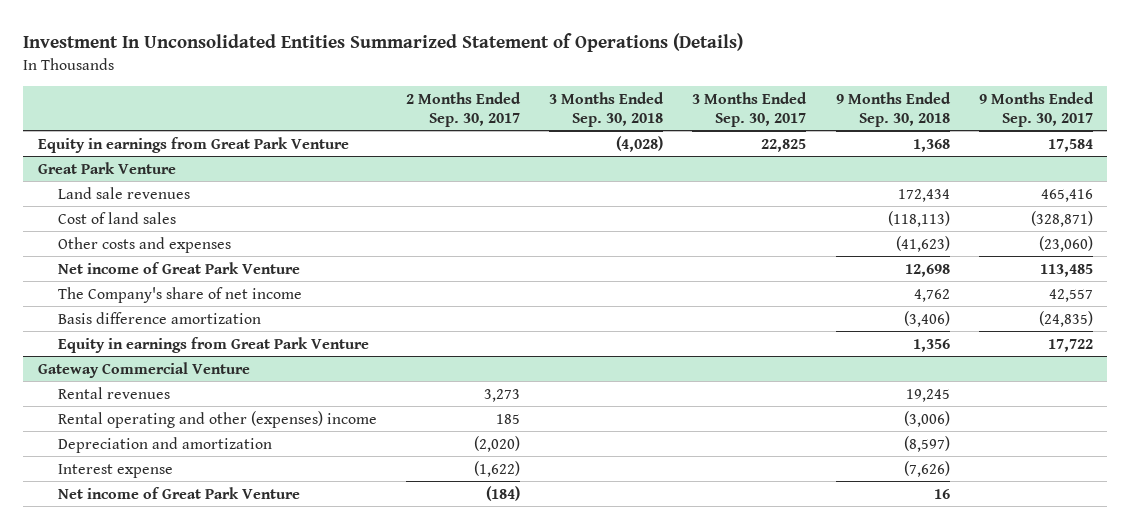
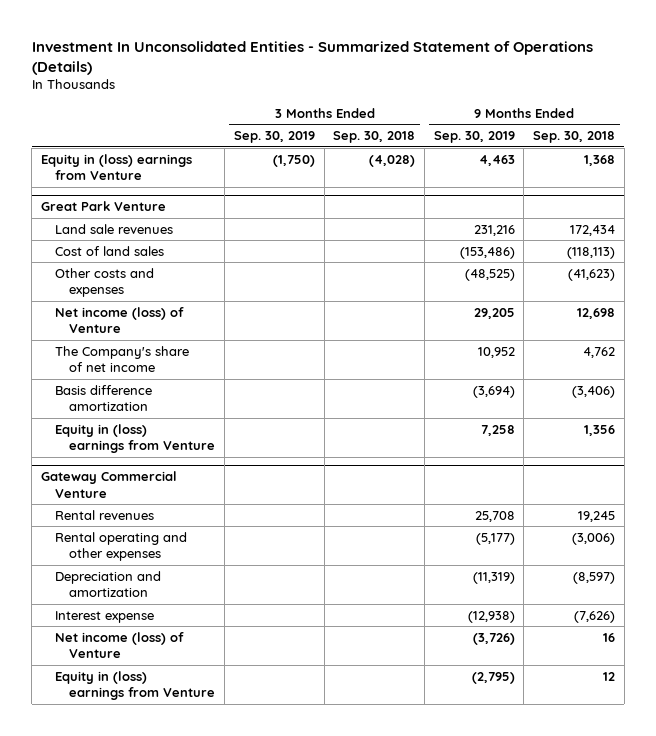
[23,33,744,53] Investment In Unconsolidated Entities Summarized Statement of Operations (Details) -> [31,40,593,75] Investment In Unconsolidated Entities - Summarized Statement of Operations (Details)
[406,91,522,127] 2 Months Ended Sep. 30, 2017 -> none
[692,91,808,127] 3 Months Ended Sep. 30, 2017 -> none
[978,91,1094,127] 9 Months Ended Sep. 30, 2017 -> none
none -> [233,131,315,144] Sep. 30, 2019
none -> [433,131,515,144] Sep. 30, 2019
[38,136,350,153] Equity in earnings from Great Park Venture -> [40,153,192,181] Equity in (loss) earnings from Venture
[58,261,301,274] Net income of Great Park Venture -> [55,306,185,334] Net income (loss) of Venture
[58,336,370,353] Equity in earnings from Great Park Venture -> [55,423,216,454] Equity in (loss) earnings from Venture
[58,410,378,428] Rental operating and other (expenses) income -> [55,531,188,562] Rental operating and other expenses
[58,486,301,499] Net income of Great Park Venture -> [55,631,185,659] Net income (loss) of Venture
none -> [55,670,216,701] Equity in (loss) earnings from Venture

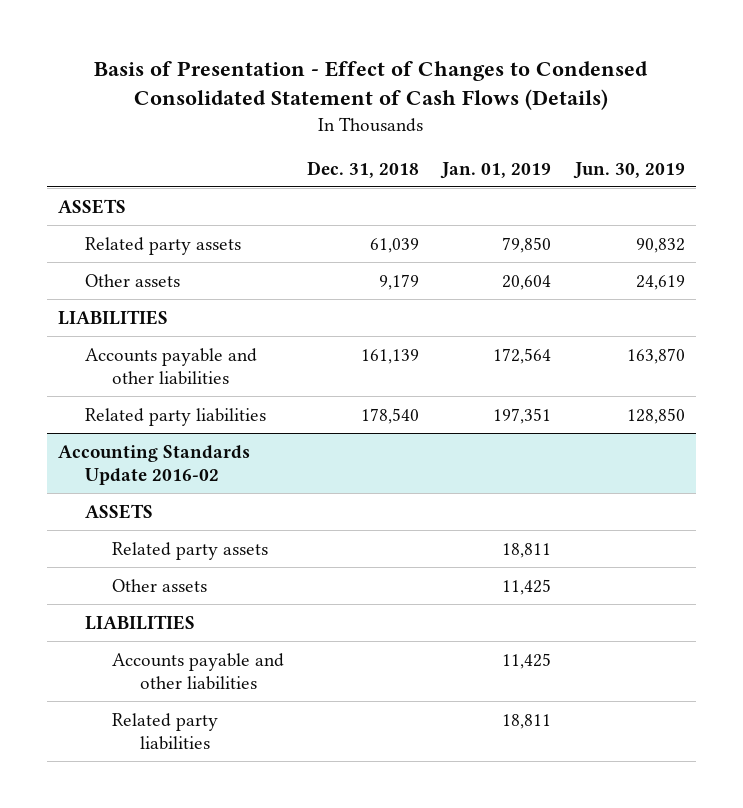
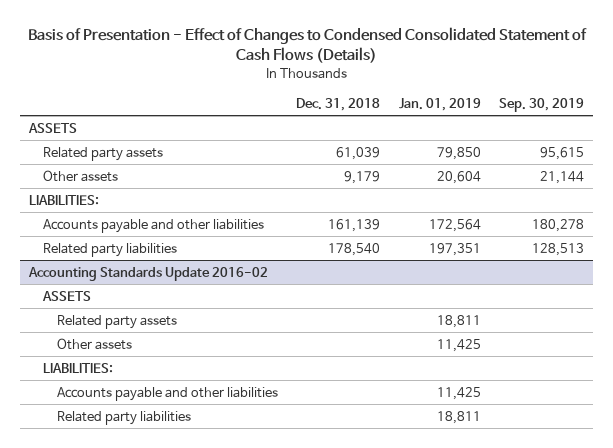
[572,161,685,179] Jun. 30, 2019 -> none
none -> [498,97,584,112] Sep. 30, 2019
[58,309,169,325] LIABILITIES -> [29,194,100,205] LIABILITIES:
[85,614,196,630] LIABILITIES -> [43,362,114,373] LIABILITIES:

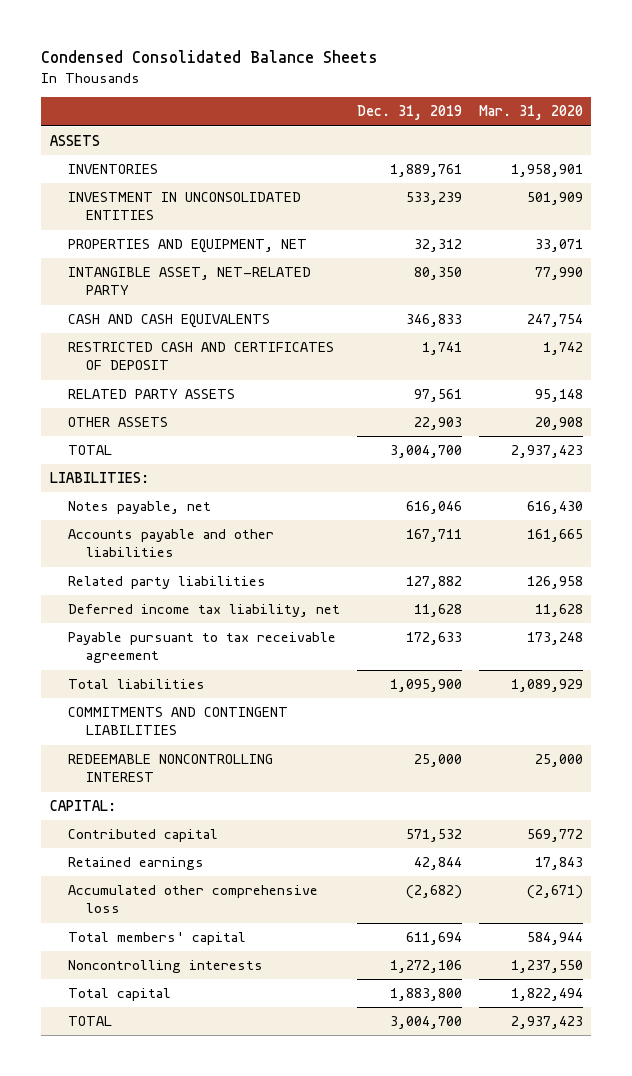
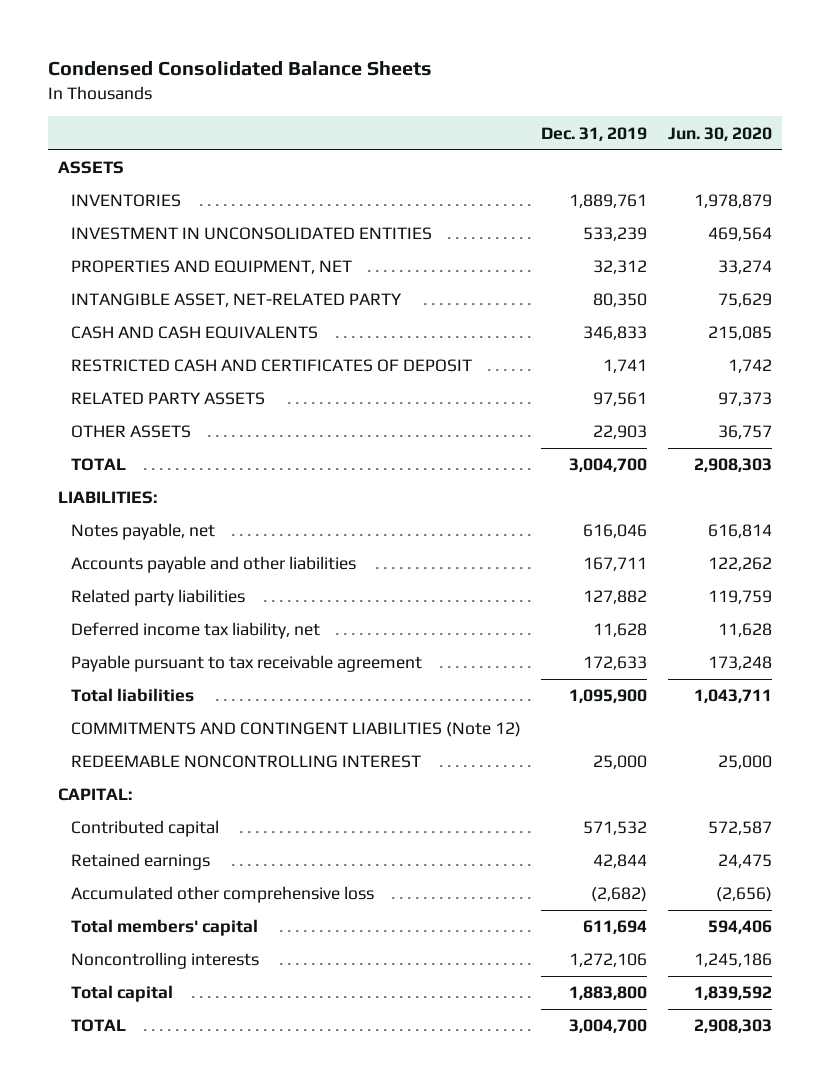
[478,105,583,121] Mar. 31, 2020 -> none
none -> [667,126,772,141] Jun. 30, 2020
[67,707,288,736] COMMITMENTS AND CONTINGENT LIABILITIES -> [70,722,521,738] COMMITMENTS AND CONTINGENT LIABILITIES (Note 12)

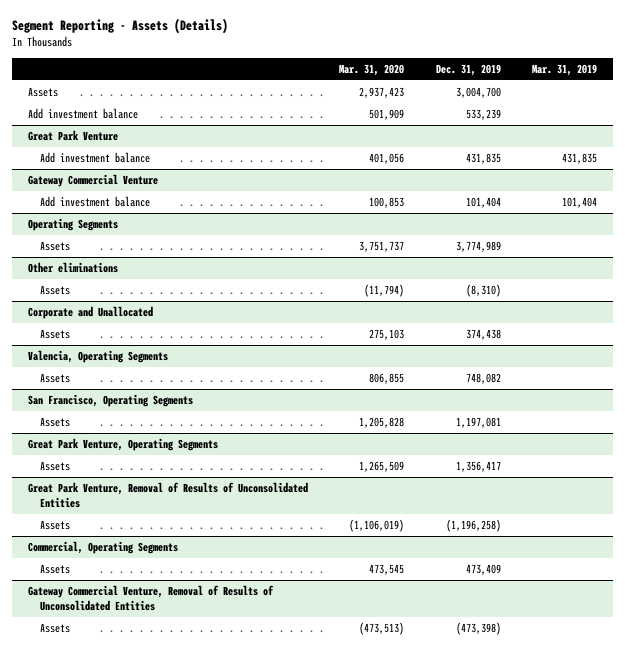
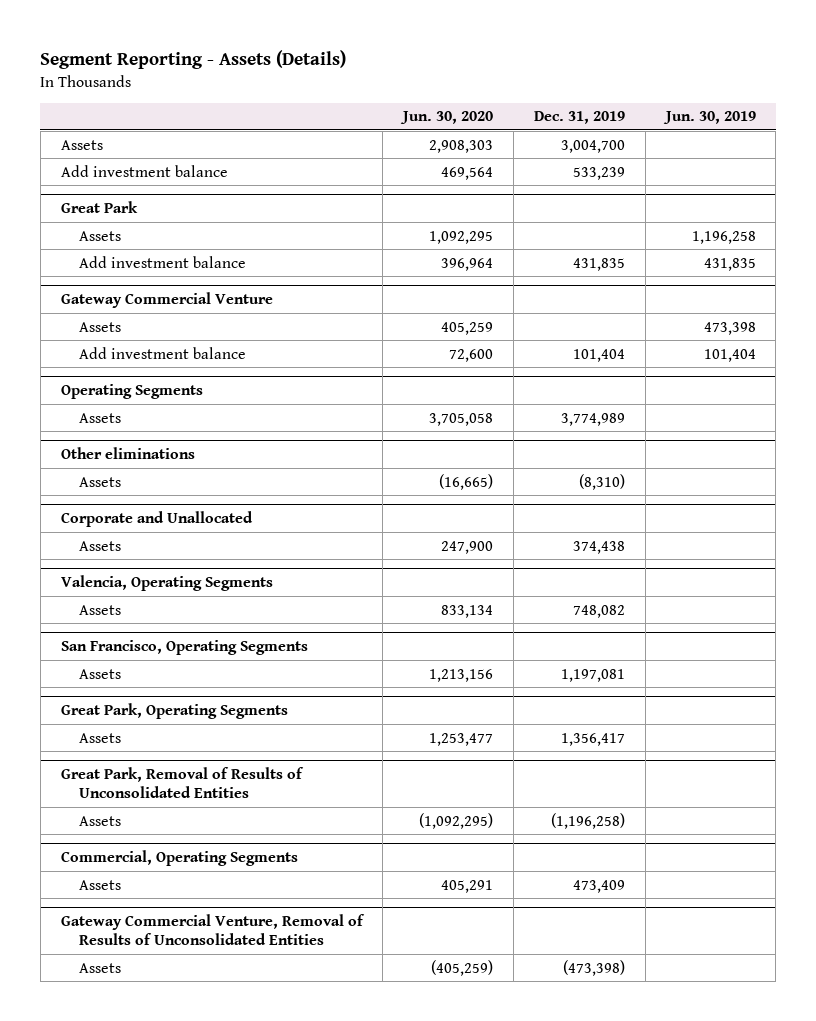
[339,63,405,76] Mar. 31, 2020 -> none
[532,63,598,76] Mar. 31, 2019 -> none
none -> [400,111,494,125] Jun. 30, 2020
none -> [662,111,756,125] Jun. 30, 2019
[28,130,119,142] Great Park Venture -> [60,201,138,214] Great Park
none -> [78,230,121,241] Assets
none -> [78,321,121,332] Assets
[28,438,219,452] Great Park Venture, Operating Segments -> [60,703,288,720] Great Park, Operating Segments
[28,482,309,508] Great Park Venture, Removal of Results of Unconsolidated Entities -> [60,767,304,799] Great Park, Removal of Results of Unconsolidated Entities

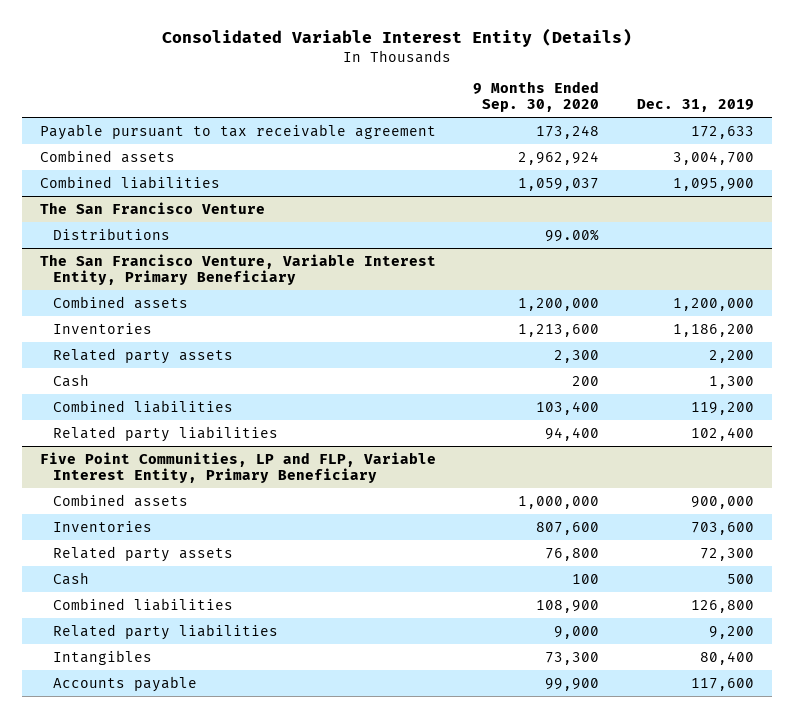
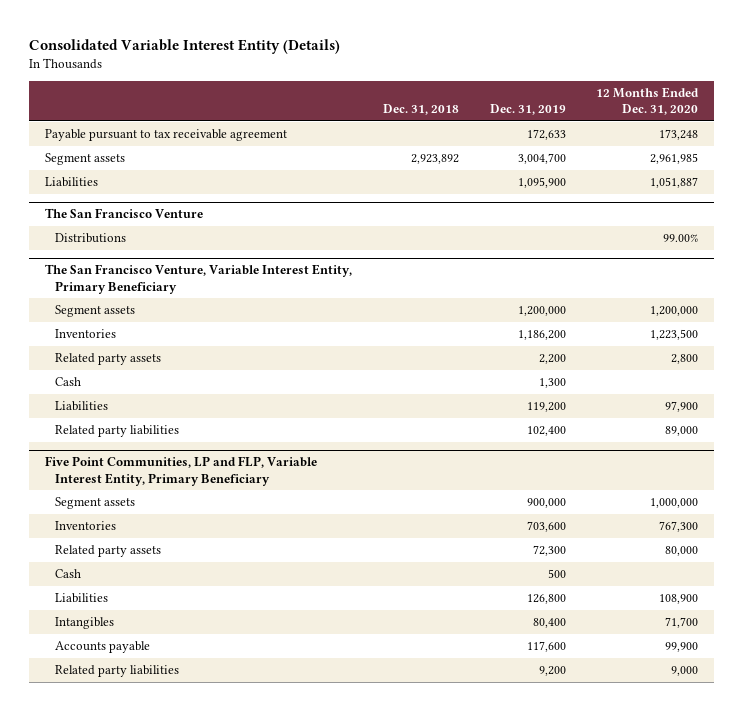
[473,80,600,113] 9 Months Ended Sep. 30, 2020 -> none
none -> [382,104,459,116] Dec. 31, 2018
none -> [596,86,700,116] 12 Months Ended Dec. 31, 2020
[40,149,176,163] Combined assets -> [44,153,125,166] Segment assets
[40,175,221,189] Combined liabilities -> [44,177,98,188] Liabilities
[53,295,189,309] Combined assets -> [54,305,135,318] Segment assets
[53,399,234,413] Combined liabilities -> [54,401,108,412] Liabilities
[53,493,189,507] Combined assets -> [54,497,135,510] Segment assets
[53,597,234,611] Combined liabilities -> [54,593,108,604] Liabilities
[53,623,279,640] Related party liabilities -> [54,665,179,678] Related party liabilities

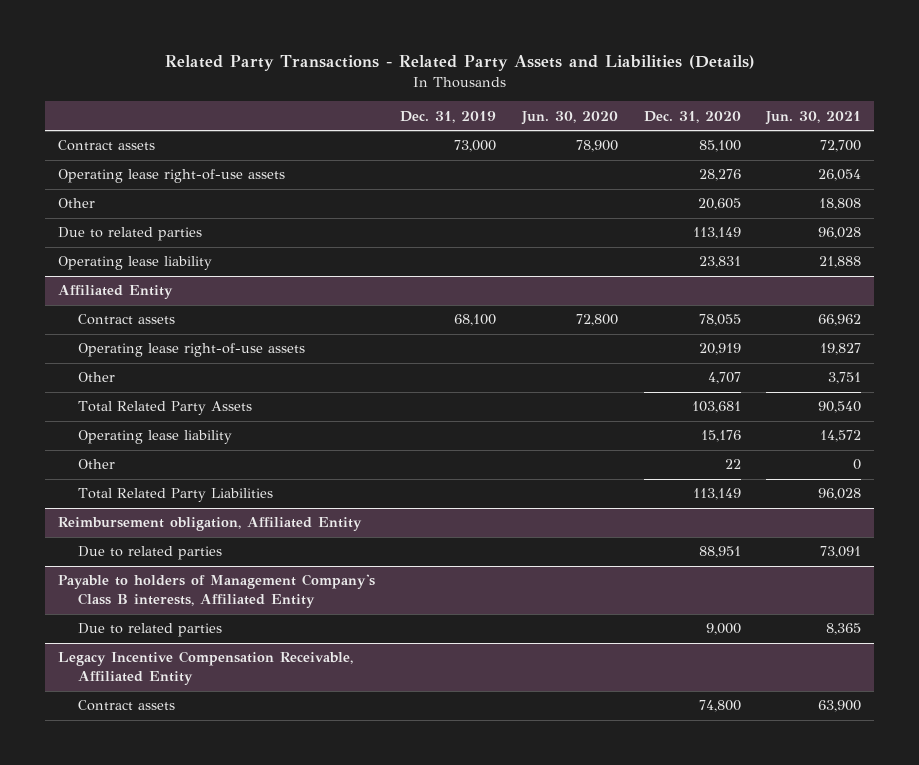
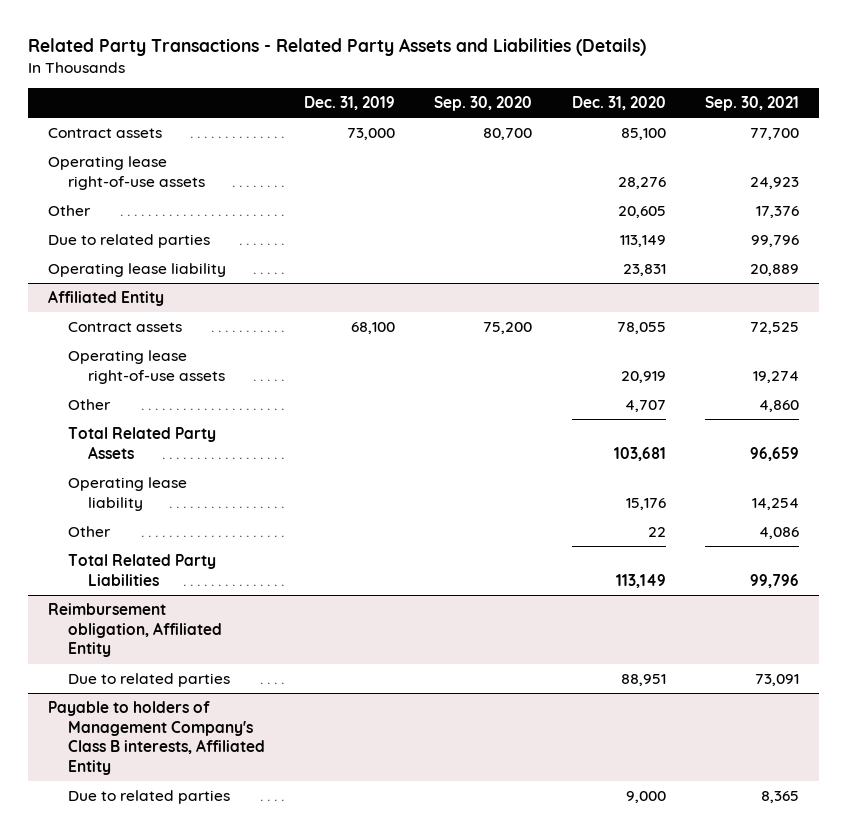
[521,110,619,125] Jun. 30, 2020 -> none
[765,110,862,125] Jun. 30, 2021 -> none
none -> [434,95,533,111] Sep. 30, 2020
none -> [705,95,800,111] Sep. 30, 2021
[57,651,353,686] Legacy Incentive Compensation Receivable, Affiliated Entity -> none
[77,700,175,712] Contract assets -> none

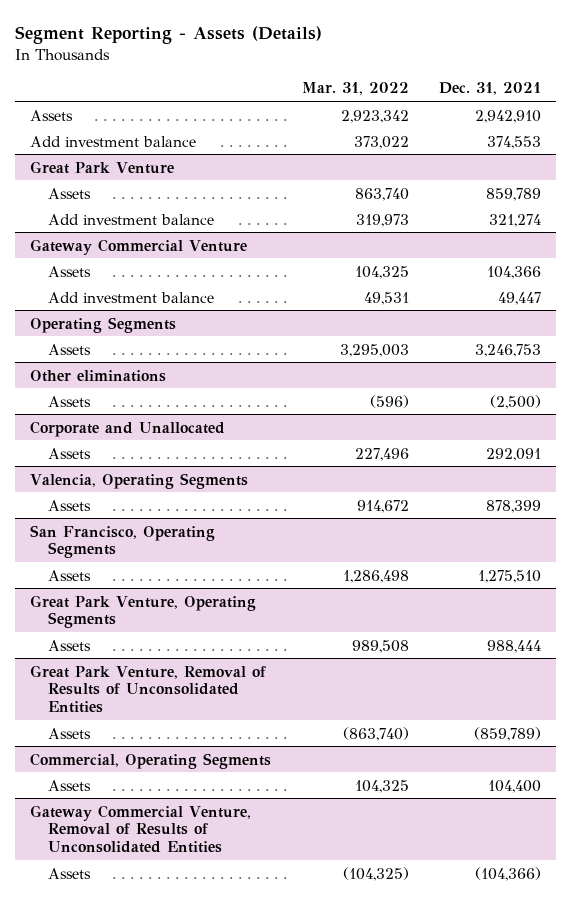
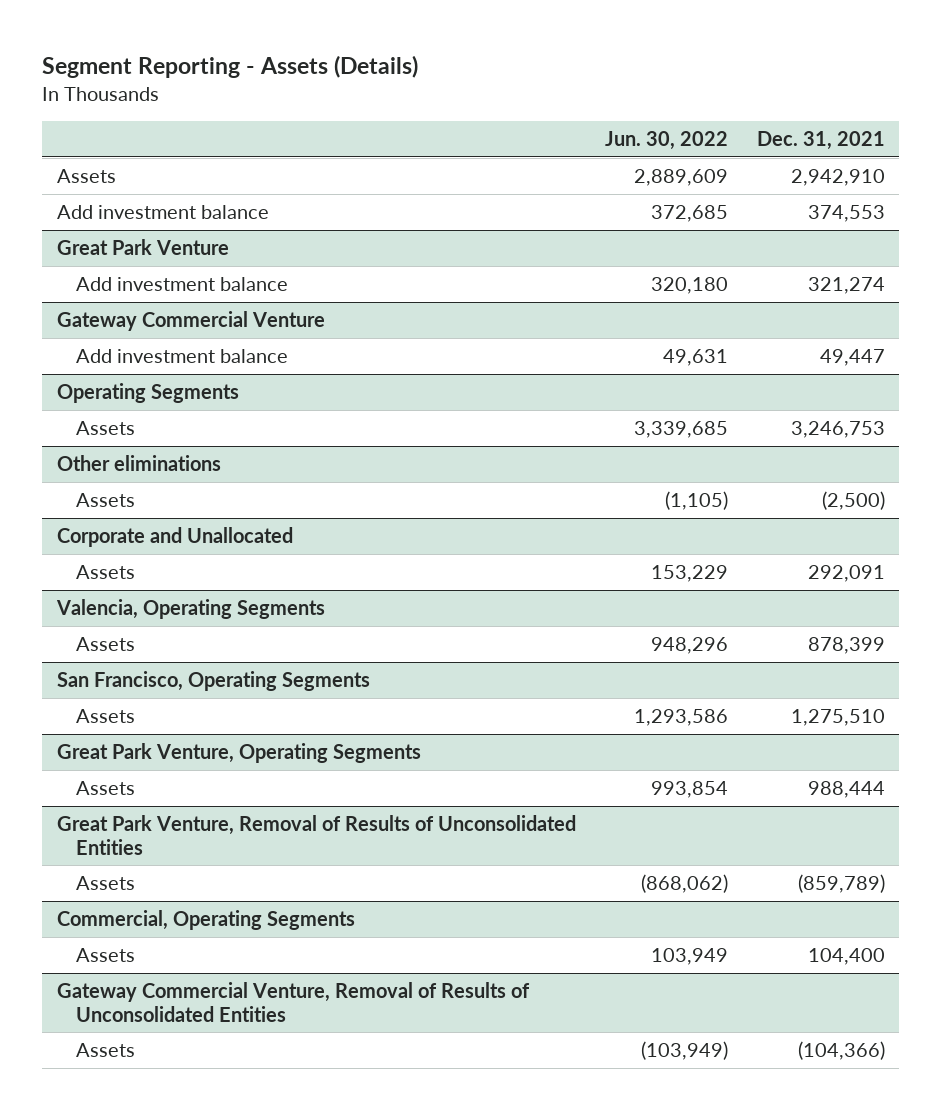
[301,82,409,96] Mar. 31, 2022 -> none
none -> [604,131,728,151] Jun. 30, 2022
[48,187,92,199] Assets -> none
[48,265,92,277] Assets -> none

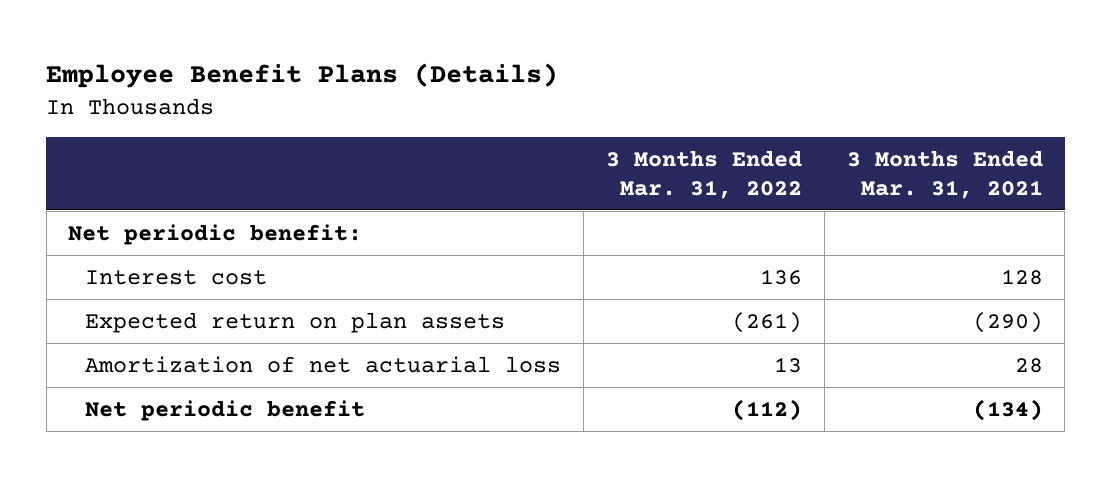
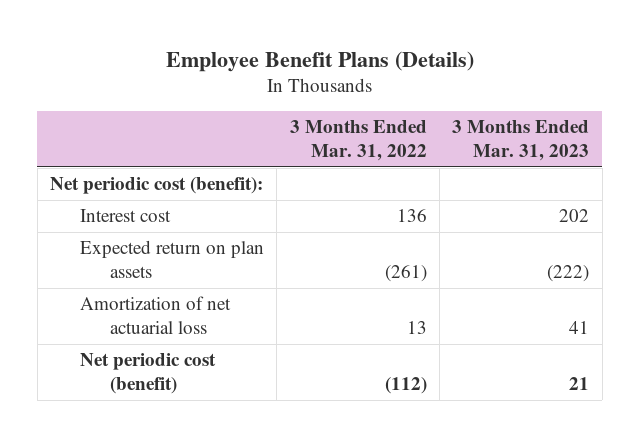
[846,150,1043,199] 3 Months Ended Mar. 31, 2021 -> none
none -> [452,120,590,161] 3 Months Ended Mar. 31, 2023
[68,223,363,245] Net periodic benefit: -> [49,177,263,195] Net periodic cost (benefit):
[85,399,366,421] Net periodic benefit -> [79,353,216,394] Net periodic cost (benefit)

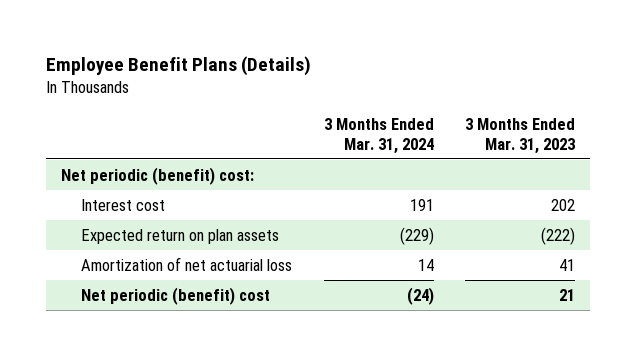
[289,120,427,161] 3 Months Ended Mar. 31, 2022 -> none
none -> [323,118,434,154] 3 Months Ended Mar. 31, 2024
[49,177,263,195] Net periodic cost (benefit): -> [61,166,255,185] Net periodic (benefit) cost:
[79,353,216,394] Net periodic cost (benefit) -> [81,286,271,305] Net periodic (benefit) cost

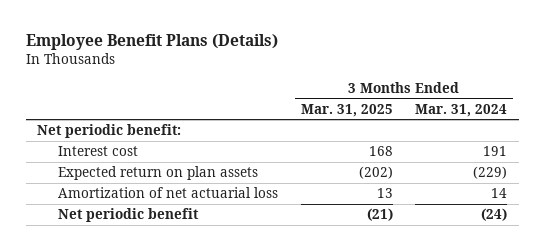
[464,118,575,154] 3 Months Ended Mar. 31, 2023 -> none
none -> [300,103,393,117] Mar. 31, 2025
[61,166,255,185] Net periodic (benefit) cost: -> [37,124,182,139] Net periodic benefit:
[81,286,271,305] Net periodic (benefit) cost -> [57,208,199,223] Net periodic benefit

